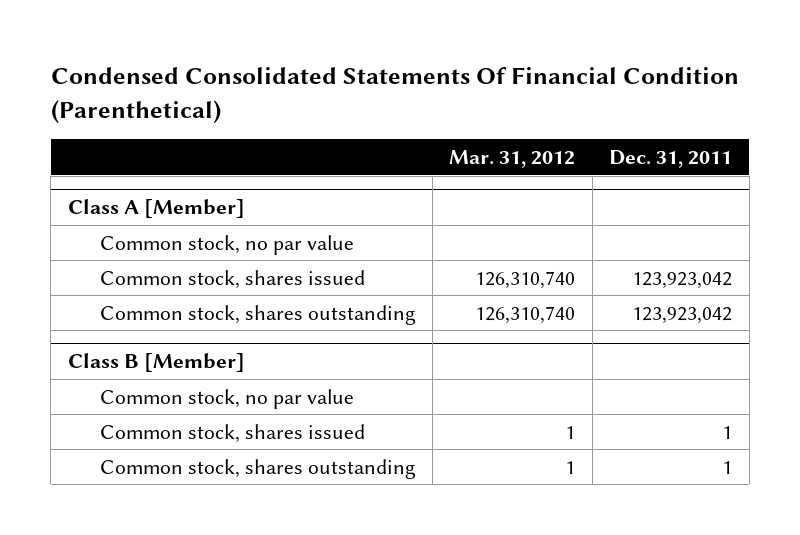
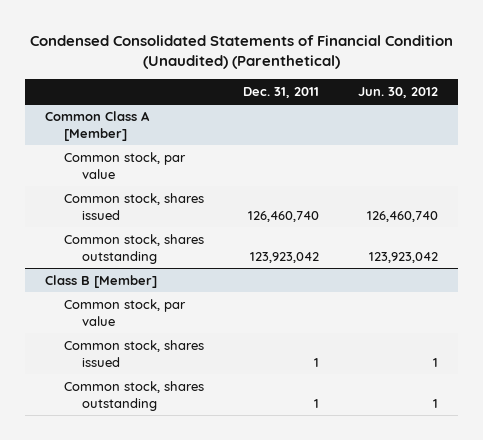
[50,67,739,124] Condensed Consolidated Statements Of Financial Condition (Parenthetical) -> [29,34,453,70] Condensed Consolidated Statements of Financial Condition (Unaudited) (Parenthetical)
[449,149,576,168] Mar. 31, 2012 -> none
none -> [358,86,439,98] Jun. 30, 2012
[67,198,245,218] Class A [Member] -> [44,110,150,141] Common Class A [Member]
[99,234,354,255] Common stock, no par value -> [63,151,186,179] Common stock, par value
[632,271,733,289] 123,923,042 -> [247,210,319,222] 126,460,740
[99,388,354,409] Common stock, no par value -> [63,298,186,326] Common stock, par value

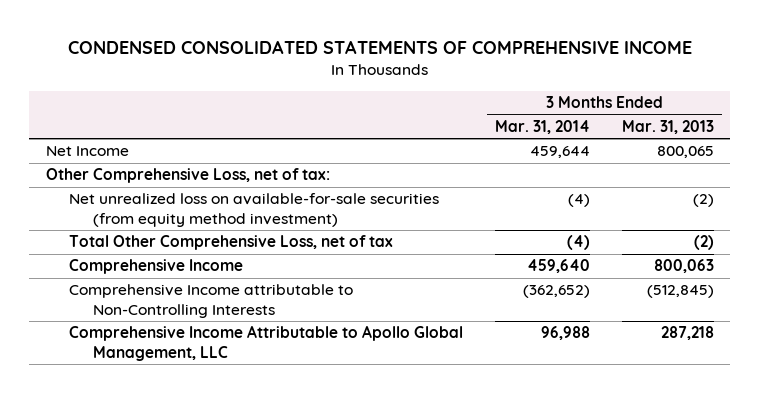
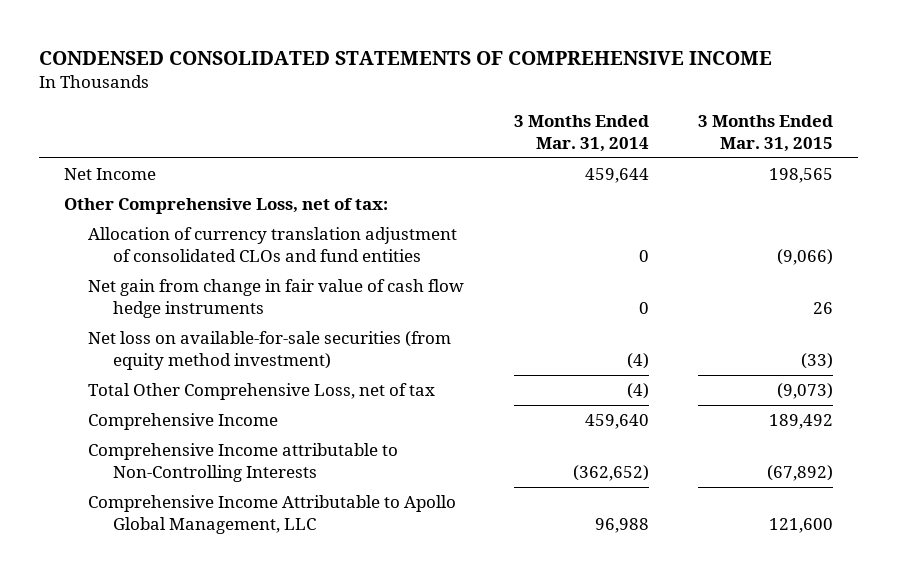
[622,120,715,135] Mar. 31, 2013 -> none
none -> [698,114,834,152] 3 Months Ended Mar. 31, 2015
none -> [88,227,458,263] Allocation of currency translation adjustment of consolidated CLOs and fund entities
none -> [88,279,465,319] Net gain from change in fair value of cash flow hedge instruments
[69,193,440,227] Net unrealized loss on available-for-sale securities (from equity method investment) -> [88,331,452,371] Net loss on available-for-sale securities (from equity method investment)

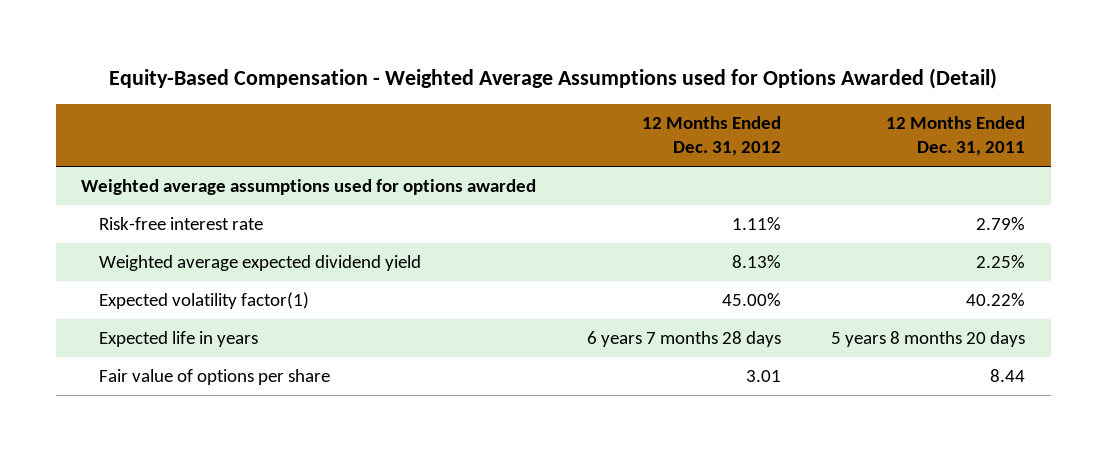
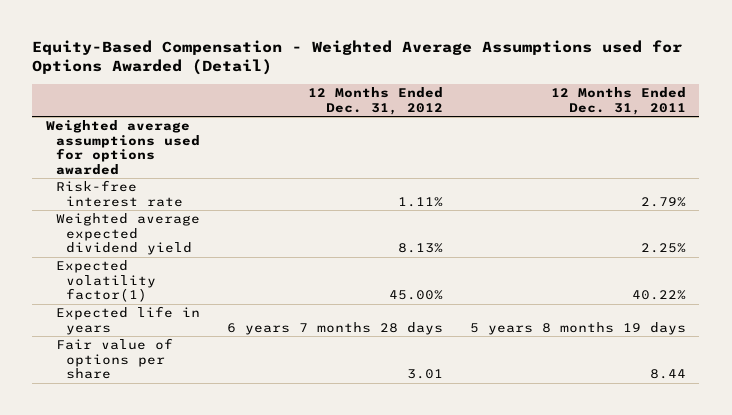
[831,331,1026,348] 5 years 8 months 20 days -> [469,321,686,335] 5 years 8 months 19 days

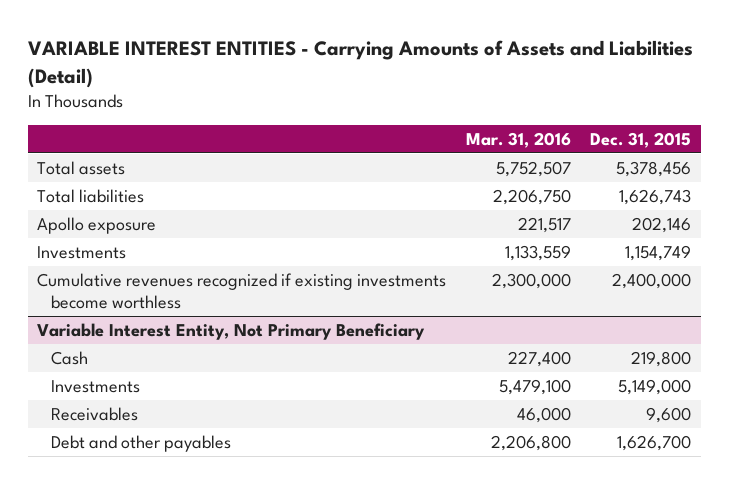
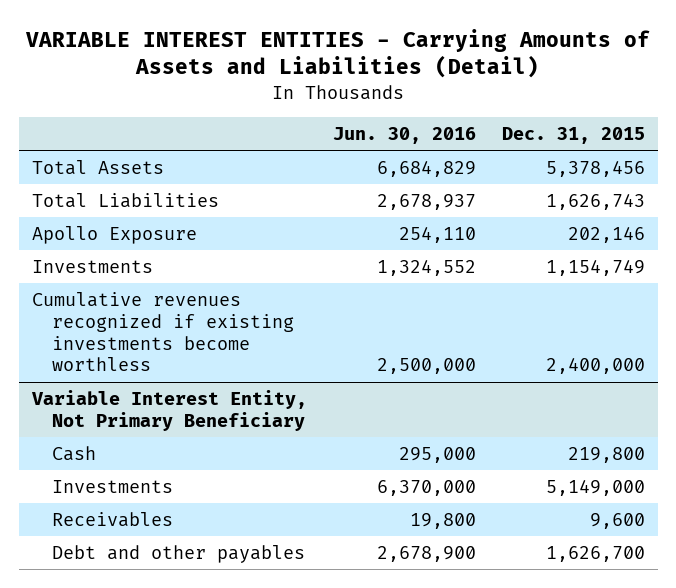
[465,131,571,148] Mar. 31, 2016 -> none
none -> [332,126,476,144] Jun. 30, 2016
[37,160,126,175] Total assets -> [31,159,164,175] Total Assets
[37,188,145,203] Total liabilities -> [31,192,219,208] Total Liabilities
[37,216,157,234] Apollo exposure -> [31,225,197,244] Apollo Exposure

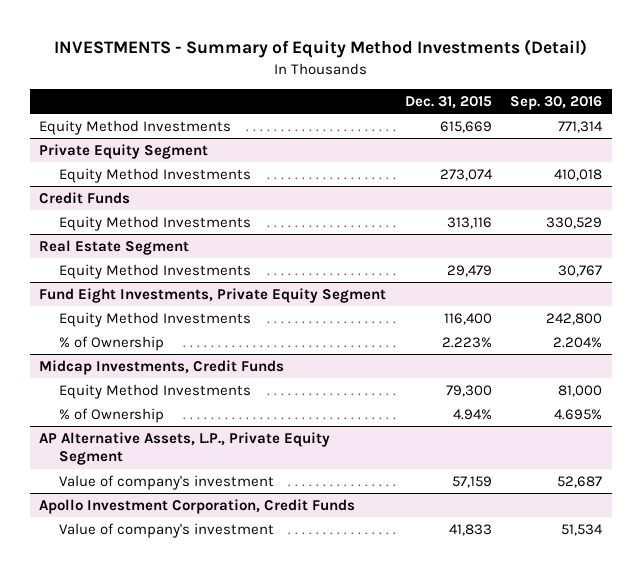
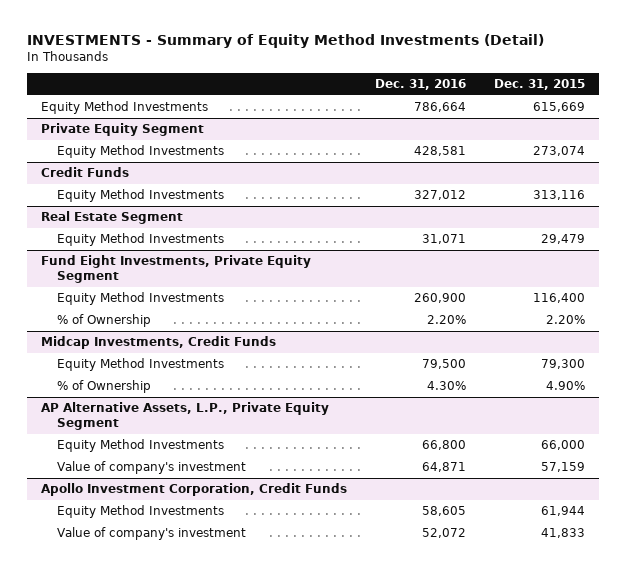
[510,95,603,110] Sep. 30, 2016 -> none
none -> [375,79,467,91] Dec. 31, 2016
[441,336,492,348] 2.223% -> [545,315,585,325] 2.20%
[452,408,492,420] 4.94% -> [545,381,585,391] 4.90%
none -> [56,439,224,453] Equity Method Investments
none -> [56,505,224,519] Equity Method Investments

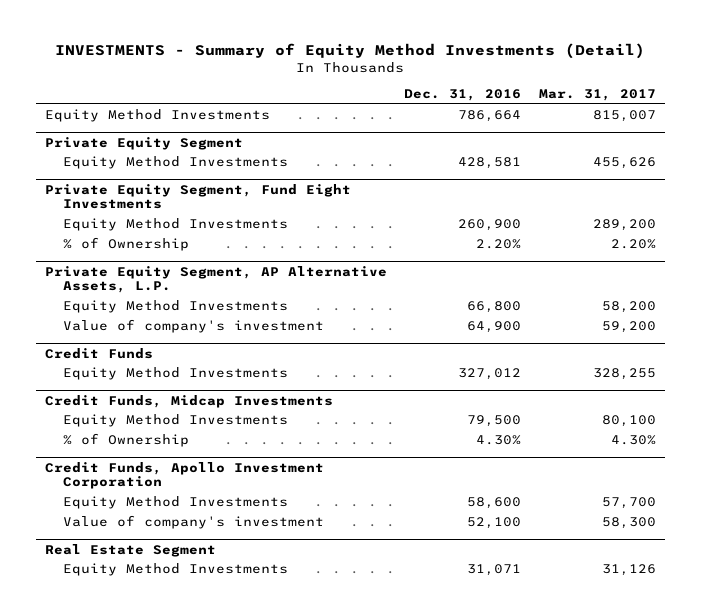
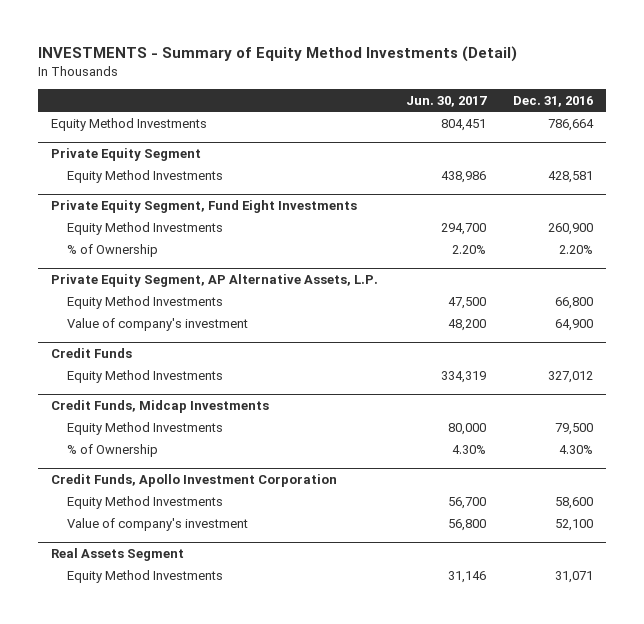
[539,89,657,102] Mar. 31, 2017 -> none
none -> [405,95,487,107] Jun. 30, 2017
[44,543,216,557] Real Estate Segment -> [51,548,185,562] Real Assets Segment

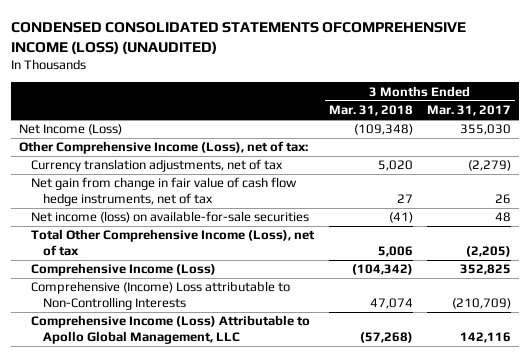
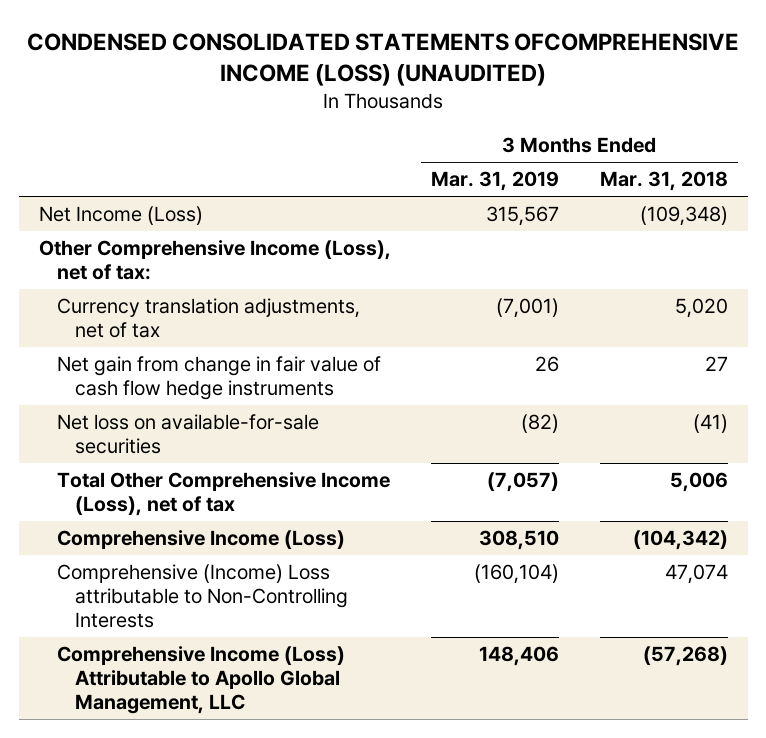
[427,105,512,117] Mar. 31, 2017 -> none
none -> [431,171,560,192] Mar. 31, 2019
[30,177,297,206] Net gain from change in fair value of cash flow hedge instruments, net of tax -> [56,356,381,401] Net gain from change in fair value of cash flow hedge instruments
[30,211,309,224] Net income (loss) on available-for-sale securities -> [56,414,319,455] Net loss on available-for-sale securities

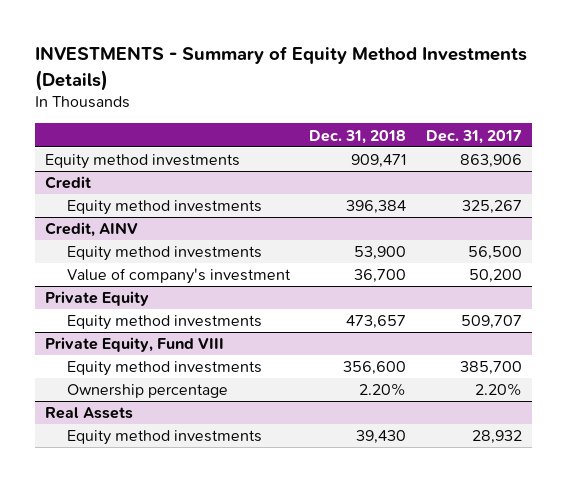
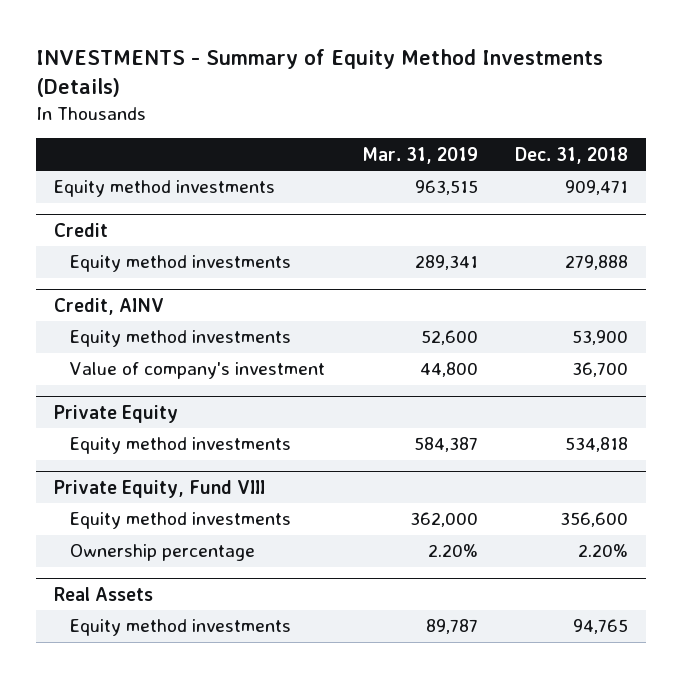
[426,129,523,144] Dec. 31, 2017 -> none
none -> [361,146,478,164] Mar. 31, 2019
[346,200,407,215] 396,384 -> [564,255,628,271] 279,888
[346,315,407,330] 473,657 -> [564,437,628,453] 534,818
[356,430,407,445] 39,430 -> [572,619,628,635] 94,765

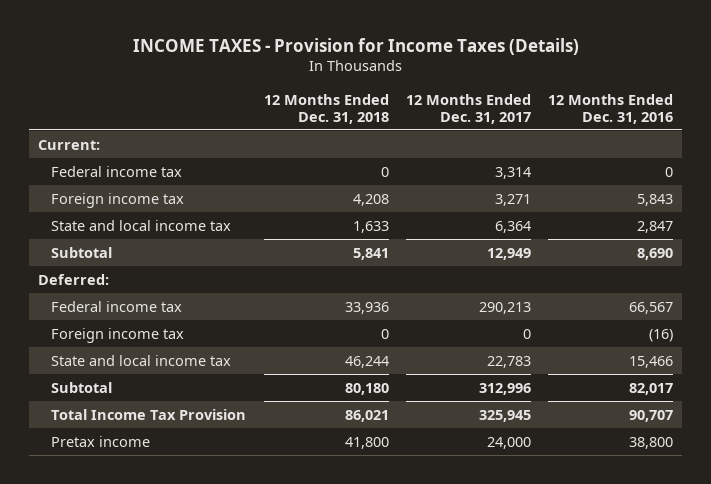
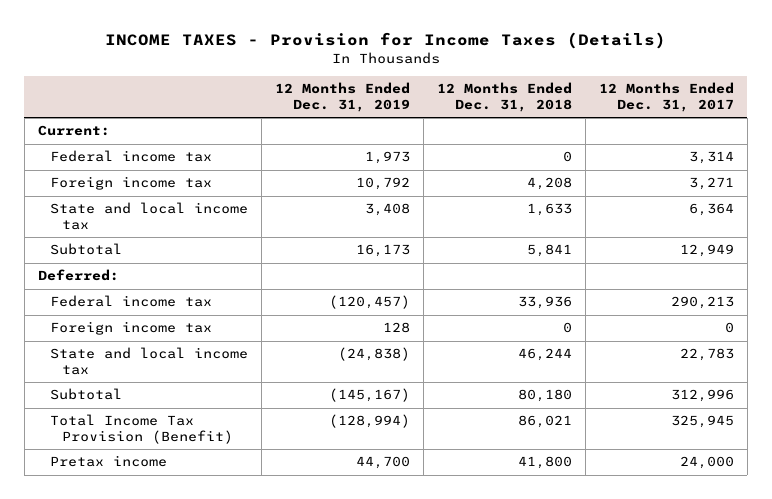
[548,93,674,124] 12 Months Ended Dec. 31, 2016 -> none
none -> [274,82,410,112] 12 Months Ended Dec. 31, 2019
[51,408,247,420] Total Income Tax Provision -> [50,414,234,445] Total Income Tax Provision (Benefit)

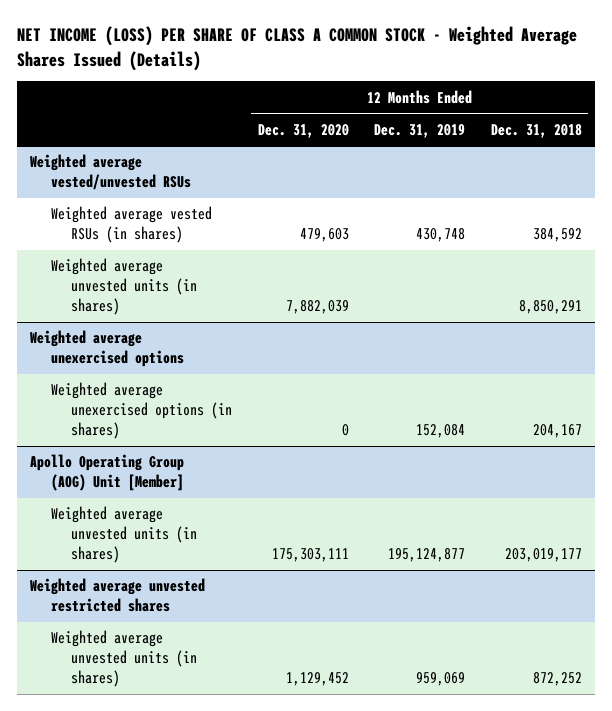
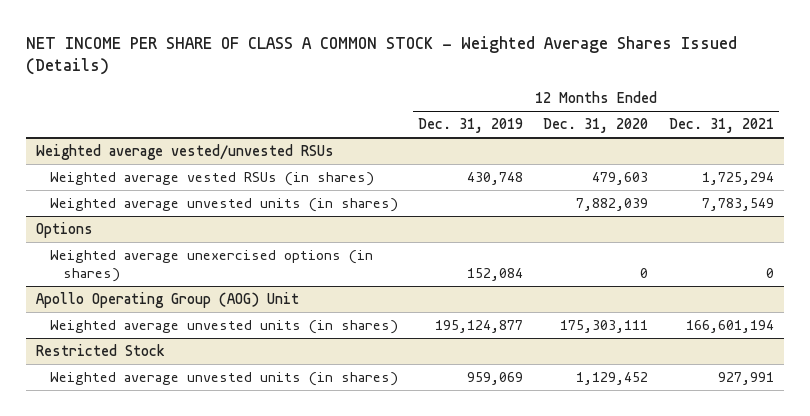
[17,26,578,71] NET INCOME (LOSS) PER SHARE OF CLASS A COMMON STOCK - Weighted Average Shares Issued (Details) -> [26,35,738,76] NET INCOME PER SHARE OF CLASS A COMMON STOCK - Weighted Average Shares Issued (Details)
[491,123,583,138] Dec. 31, 2018 -> none
none -> [668,118,774,134] Dec. 31, 2021
[29,330,184,368] Weighted average unexercised options -> [36,221,94,238] Options
[29,454,184,492] Apollo Operating Group (AOG) Unit [Member] -> [36,291,300,308] Apollo Operating Group (AOG) Unit
[29,578,205,613] Weighted average unvested restricted shares -> [36,343,166,356] Restricted Stock

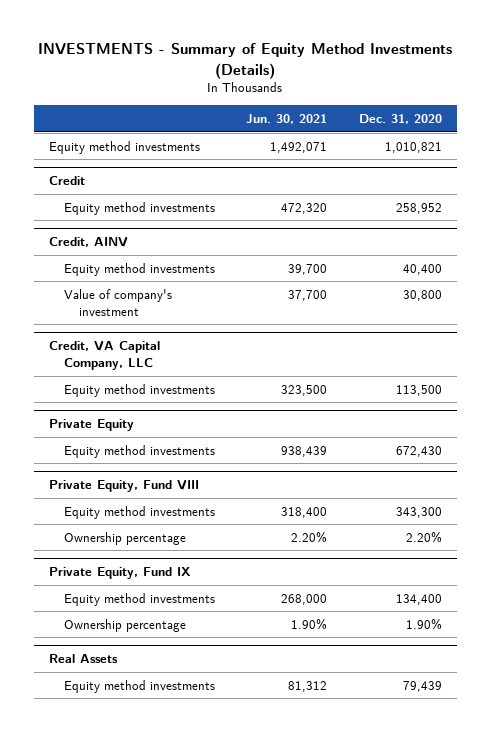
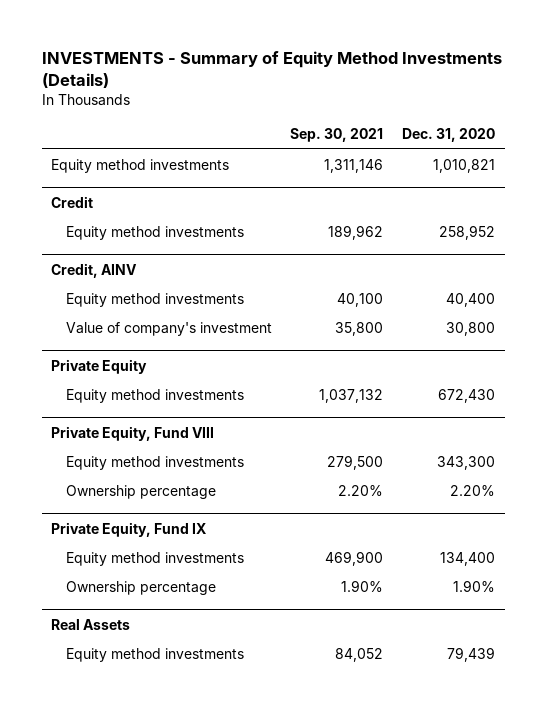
[246,114,328,125] Jun. 30, 2021 -> none
none -> [290,128,384,143] Sep. 30, 2021
[49,341,161,371] Credit, VA Capital Company, LLC -> none
[64,383,216,397] Equity method investments -> none

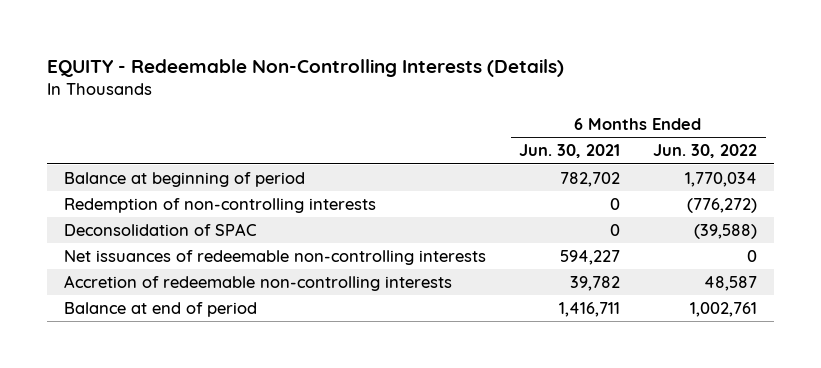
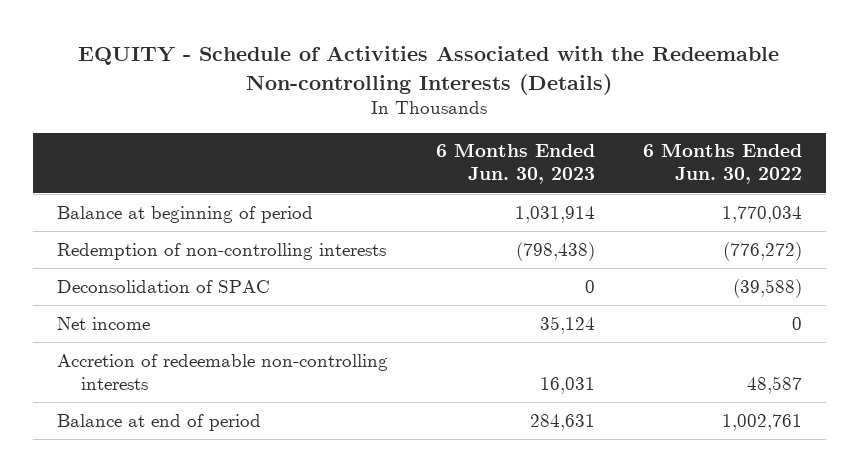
[47,58,565,77] EQUITY - Redeemable Non-Controlling Interests (Details) -> [78,46,780,95] EQUITY - Schedule of Activities Associated with the Redeemable Non-controlling Interests (Details)
[519,144,621,159] Jun. 30, 2021 -> none
none -> [435,143,595,185] 6 Months Ended Jun. 30, 2023
[63,249,486,265] Net issuances of redeemable non-controlling interests -> none
none -> [56,316,150,330] Net income

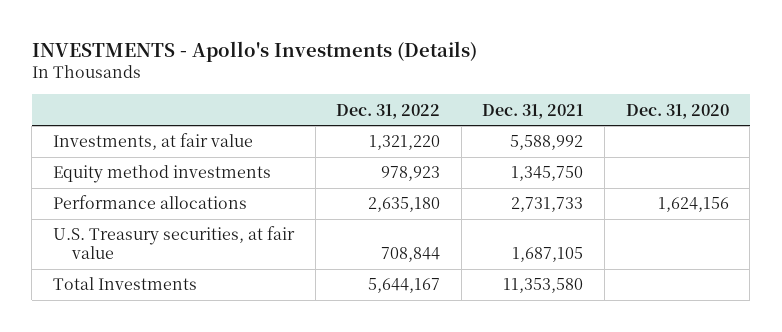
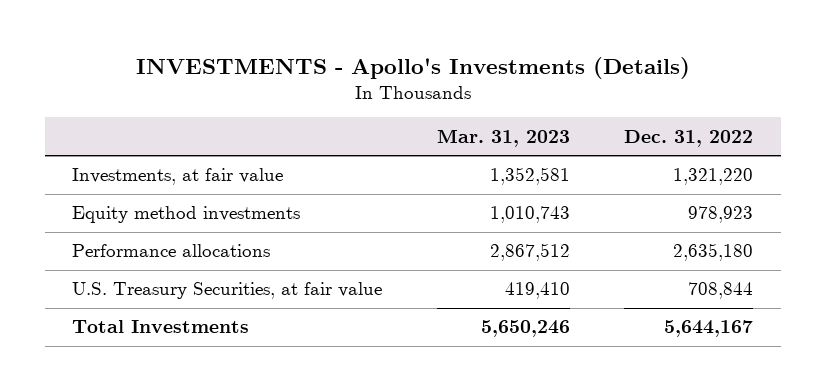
[482,103,584,119] Dec. 31, 2021 -> none
[625,103,729,119] Dec. 31, 2020 -> none
none -> [436,128,570,147] Mar. 31, 2023
[52,226,295,260] U.S. Treasury securities, at fair value -> [72,282,383,300] U.S. Treasury Securities, at fair value

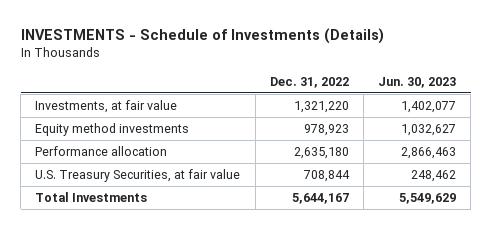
[135,56,690,79] INVESTMENTS - Apollo's Investments (Details) -> [20,28,384,45] INVESTMENTS - Schedule of Investments (Details)
[436,128,570,147] Mar. 31, 2023 -> none
none -> [378,76,457,88] Jun. 30, 2023
[72,244,271,258] Performance allocations -> [35,145,168,156] Performance allocation

